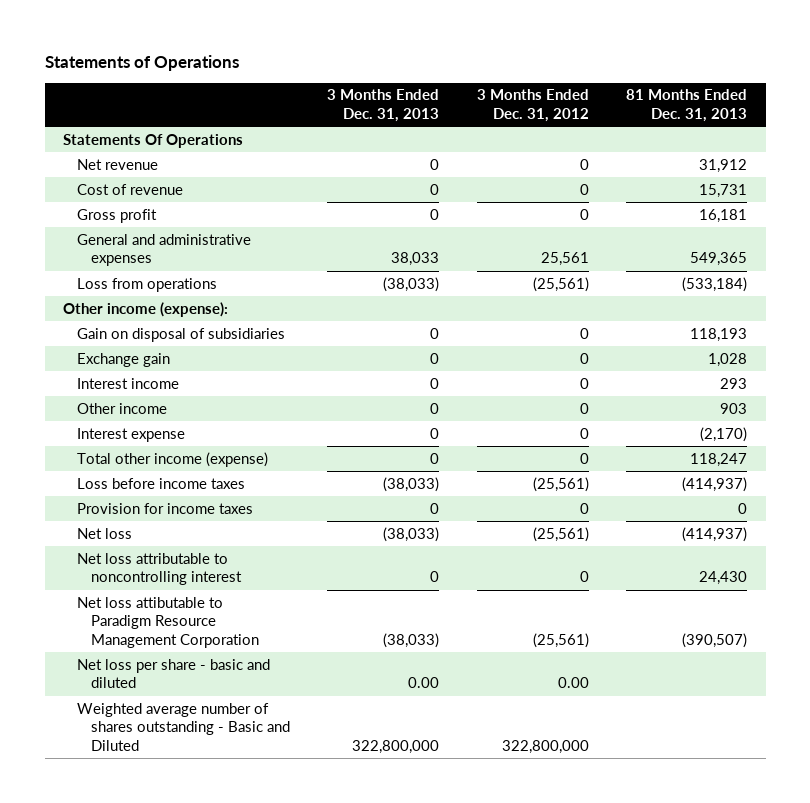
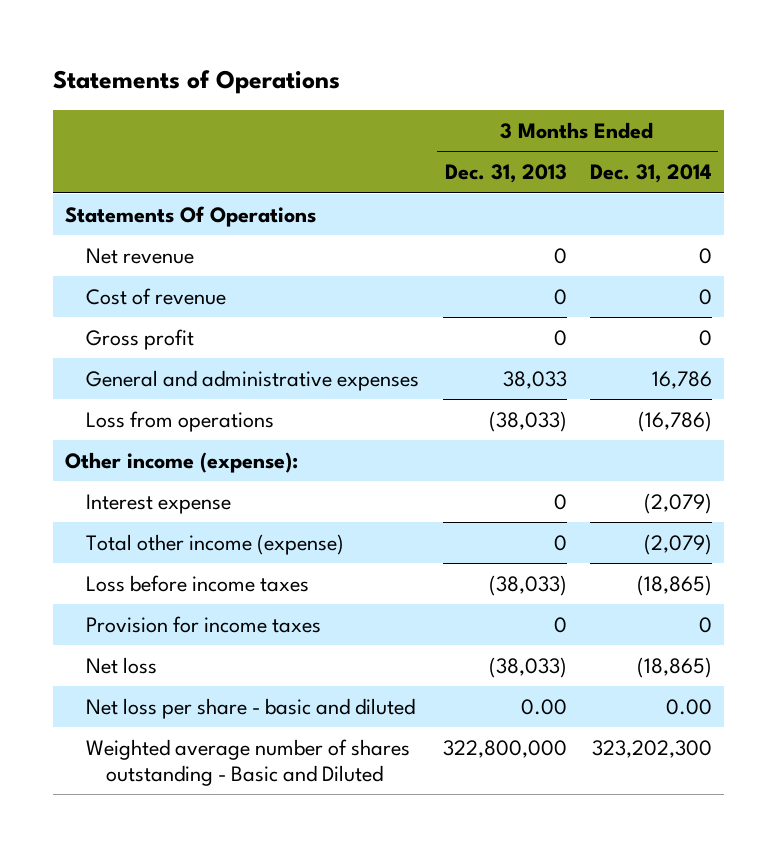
[476,89,589,122] 3 Months Ended Dec. 31, 2012 -> none
[626,89,748,122] 81 Months Ended Dec. 31, 2013 -> none
none -> [590,164,713,184] Dec. 31, 2014
[77,327,286,342] Gain on disposal of subsidiaries -> none
[77,352,171,367] Exchange gain -> none
[77,377,180,389] Interest income -> none
[77,402,168,414] Other income -> none
[77,552,242,586] Net loss attributable to noncontrolling interest -> none
[77,596,259,648] Net loss attibutable to Paradigm Resource Management Corporation -> none

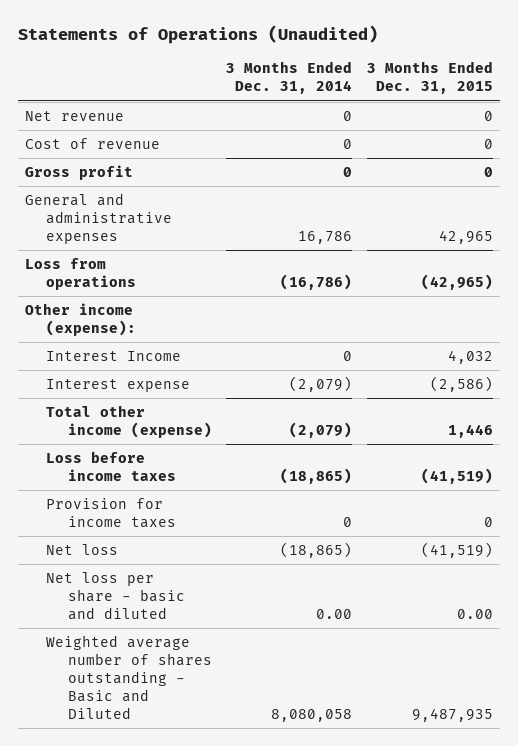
[53,69,341,94] Statements of Operations -> [17,25,378,45] Statements of Operations (Unaudited)
[444,164,567,184] Dec. 31, 2013 -> none
none -> [366,61,493,95] 3 Months Ended Dec. 31, 2015
[65,205,317,227] Statements Of Operations -> none
none -> [46,351,182,362] Interest Income
[592,739,713,758] 323,202,300 -> [271,709,353,723] 8,080,058

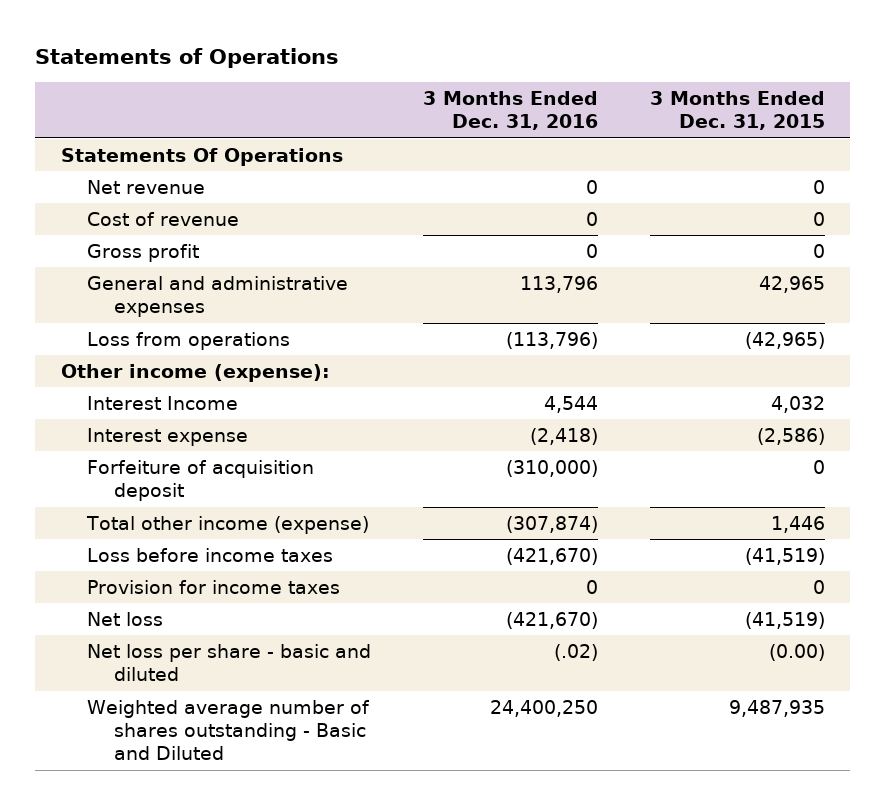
[17,25,378,45] Statements of Operations (Unaudited) -> [35,47,340,68] Statements of Operations
[226,61,353,95] 3 Months Ended Dec. 31, 2014 -> none
none -> [422,90,598,131] 3 Months Ended Dec. 31, 2016
none -> [61,147,344,166] Statements Of Operations
none -> [87,459,315,502] Forfeiture of acquisition deposit
[456,609,493,620] 0.00 -> [768,643,825,661] (0.00)

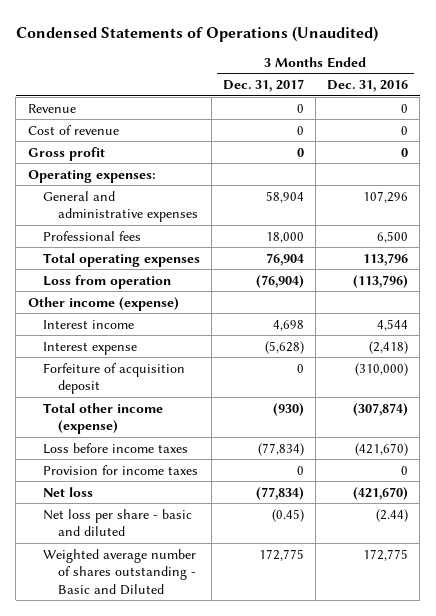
[35,47,340,68] Statements of Operations -> [15,25,378,42] Condensed Statements of Operations (Unaudited)
[649,90,825,131] 3 Months Ended Dec. 31, 2015 -> none
none -> [222,79,304,93] Dec. 31, 2017
[61,147,344,166] Statements Of Operations -> none
[87,179,206,194] Net revenue -> [27,103,76,113] Revenue
none -> [27,169,156,183] Operating expenses:
[519,275,598,293] 113,796 -> [363,190,409,203] 107,296
none -> [42,230,141,241] Professional fees
none -> [42,252,200,267] Total operating expenses
[87,331,291,350] Loss from operations -> [42,274,171,289] Loss from operation
[61,363,331,382] Other income (expense): -> [27,296,179,311] Other income (expense)
[87,395,239,410] Interest Income -> [42,319,134,329] Interest income
[553,643,598,661] (.02) -> [376,508,409,522] (2.44)
[489,699,598,717] 24,400,250 -> [363,548,409,561] 172,775

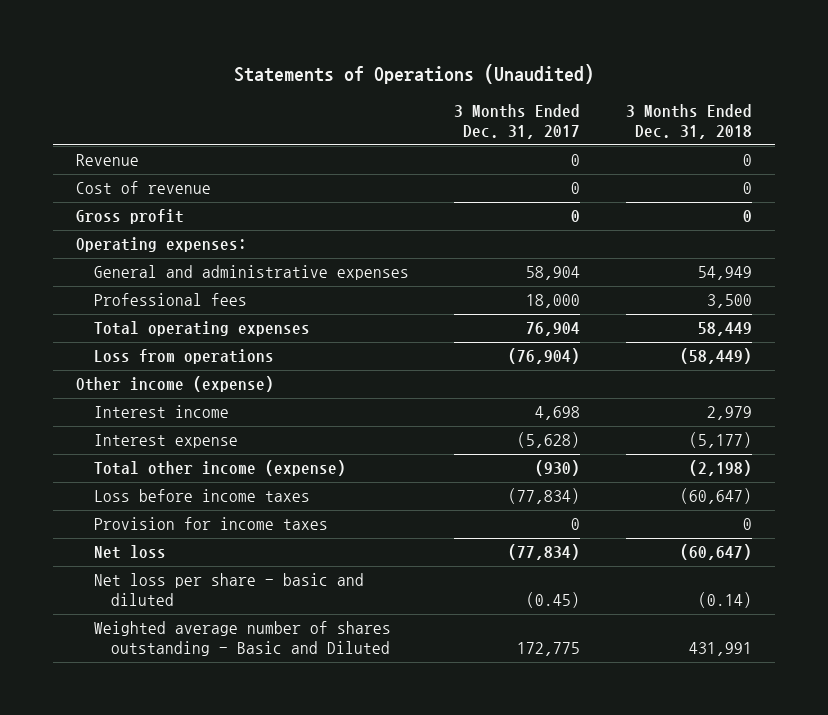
[15,25,378,42] Condensed Statements of Operations (Unaudited) -> [233,63,594,84] Statements of Operations (Unaudited)
[327,80,409,93] Dec. 31, 2016 -> none
none -> [625,104,752,140] 3 Months Ended Dec. 31, 2018
[42,274,171,289] Loss from operation -> [93,349,274,365] Loss from operations
[42,362,185,395] Forfeiture of acquisition deposit -> none

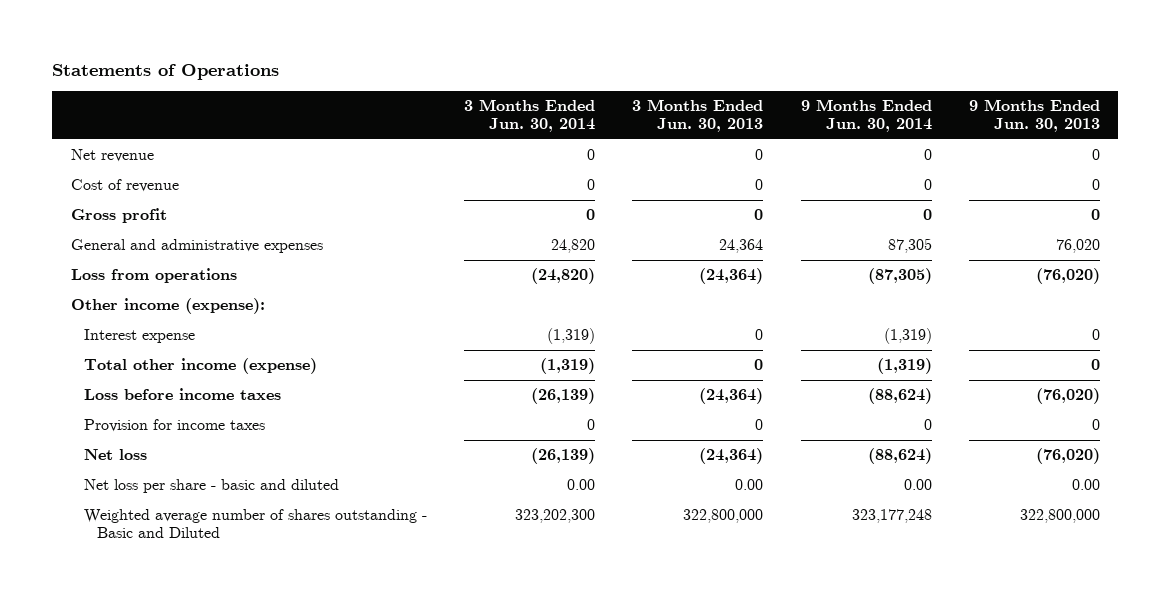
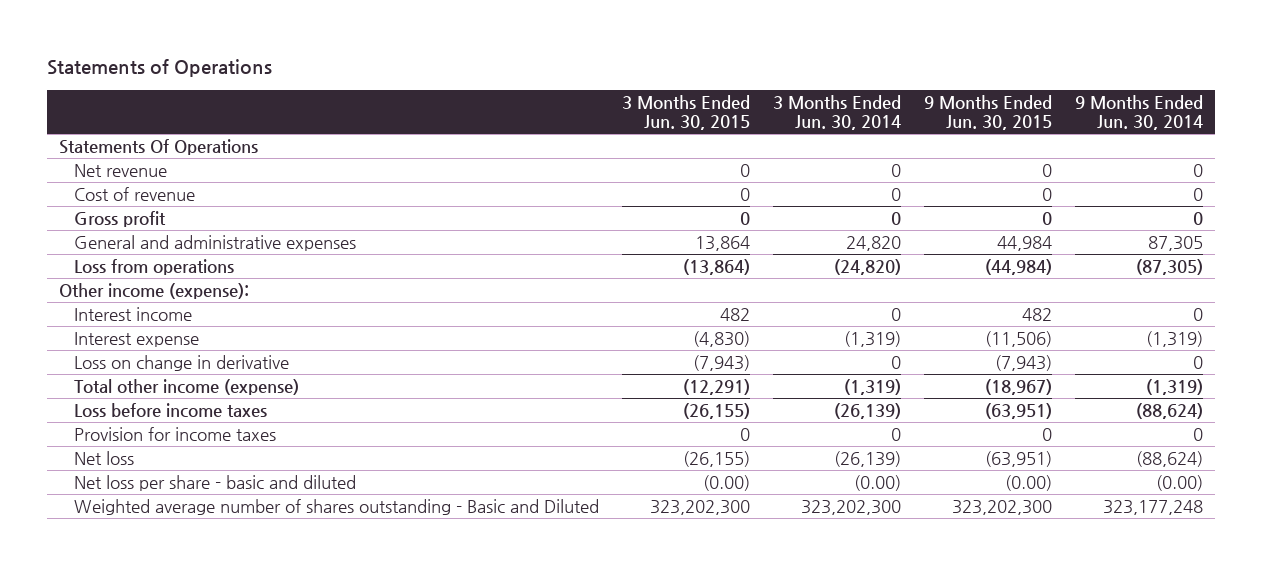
[632,99,764,133] 3 Months Ended Jun. 30, 2013 -> none
[968,99,1100,133] 9 Months Ended Jun. 30, 2013 -> none
none -> [621,94,750,130] 3 Months Ended Jun. 30, 2015
none -> [924,94,1053,130] 9 Months Ended Jun. 30, 2015
none -> [59,138,259,155] Statements Of Operations
none -> [73,306,192,321] Interest income
none -> [73,354,289,371] Loss on change in derivative
[567,479,596,491] 0.00 -> [853,474,901,491] (0.00)
[903,479,932,491] 0.00 -> [1156,474,1204,491] (0.00)

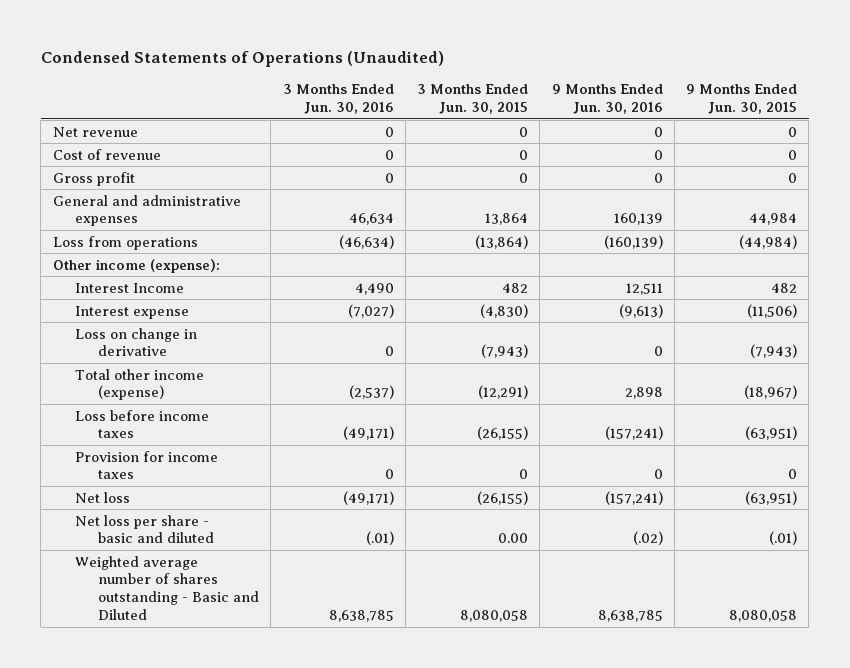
[47,59,273,78] Statements of Operations -> [40,51,444,68] Condensed Statements of Operations (Unaudited)
[772,94,901,130] 3 Months Ended Jun. 30, 2014 -> none
[1075,94,1204,130] 9 Months Ended Jun. 30, 2014 -> none
none -> [282,84,394,115] 3 Months Ended Jun. 30, 2016
none -> [551,84,663,115] 9 Months Ended Jun. 30, 2016
[59,138,259,155] Statements Of Operations -> none
[73,306,192,321] Interest income -> [75,282,185,293] Interest Income
[702,474,750,491] (0.00) -> [498,533,529,544] 0.00
[1005,474,1053,491] (0.00) -> [769,531,798,546] (.01)
[649,499,750,515] 323,202,300 -> [460,610,529,623] 8,080,058
[952,499,1053,515] 323,202,300 -> [729,610,798,623] 8,080,058

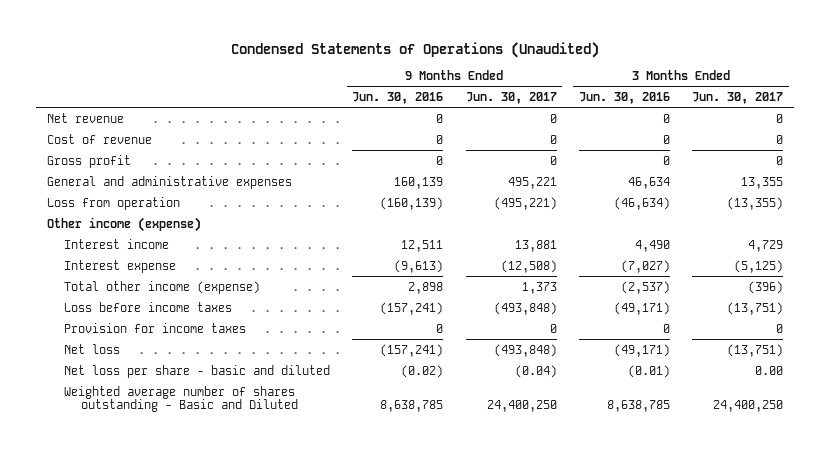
[417,84,529,115] 3 Months Ended Jun. 30, 2015 -> none
[686,84,798,115] 9 Months Ended Jun. 30, 2015 -> none
none -> [465,91,557,104] Jun. 30, 2017
none -> [692,91,784,104] Jun. 30, 2017
[52,235,198,250] Loss from operations -> [46,196,180,210] Loss from operation
[52,258,220,273] Other income (expense): -> [46,216,201,232] Other income (expense)
[75,282,185,293] Interest Income -> [63,238,169,249] Interest income
[75,327,198,357] Loss on change in derivative -> none
[365,531,394,546] (.01) -> [627,364,670,378] (0.01)
[632,531,663,546] (.02) -> [401,364,444,378] (0.02)

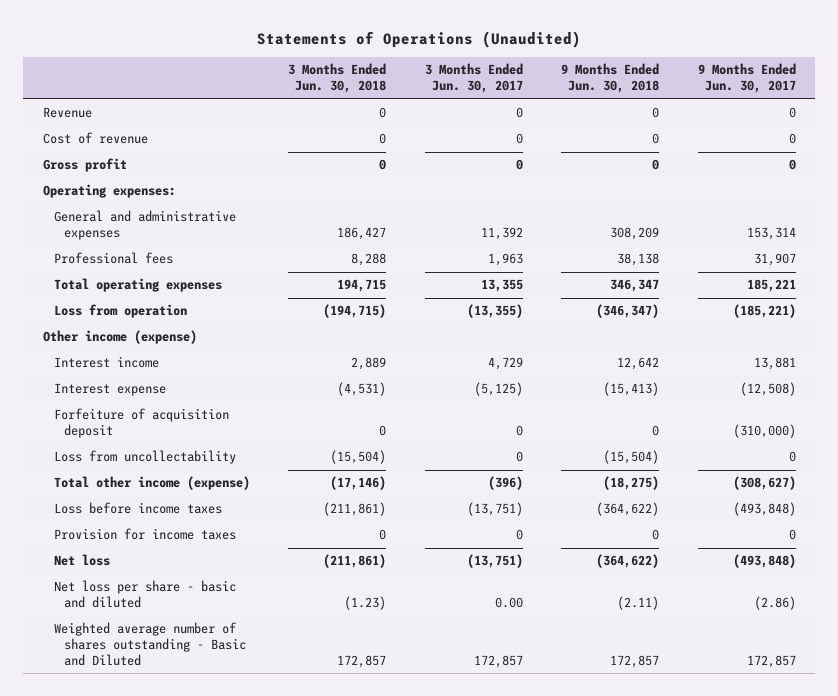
[231,41,600,58] Condensed Statements of Operations (Unaudited) -> [257,30,582,48] Statements of Operations (Unaudited)
[352,91,444,104] Jun. 30, 2016 -> none
[578,91,670,104] Jun. 30, 2016 -> none
none -> [288,63,387,94] 3 Months Ended Jun. 30, 2018
none -> [561,63,660,94] 9 Months Ended Jun. 30, 2018
[46,112,124,123] Net revenue -> [42,107,92,119] Revenue
none -> [42,184,176,199] Operating expenses:
[507,176,557,189] 495,221 -> [746,227,796,241] 153,314
[741,176,784,189] 13,355 -> [480,227,523,241] 11,392
none -> [53,252,173,265] Professional fees
none -> [53,278,222,293] Total operating expenses
[493,196,557,210] (495,221) -> [732,304,796,319] (185,221)
none -> [53,408,229,439] Forfeiture of acquisition deposit
none -> [53,450,236,465] Loss from uncollectability
[521,281,557,294] 1,373 -> [732,476,796,491] (308,627)
[514,364,557,378] (0.04) -> [753,596,796,611] (2.86)
[486,400,557,413] 24,400,250 -> [746,655,796,669] 172,857
[713,400,784,413] 24,400,250 -> [473,655,523,669] 172,857

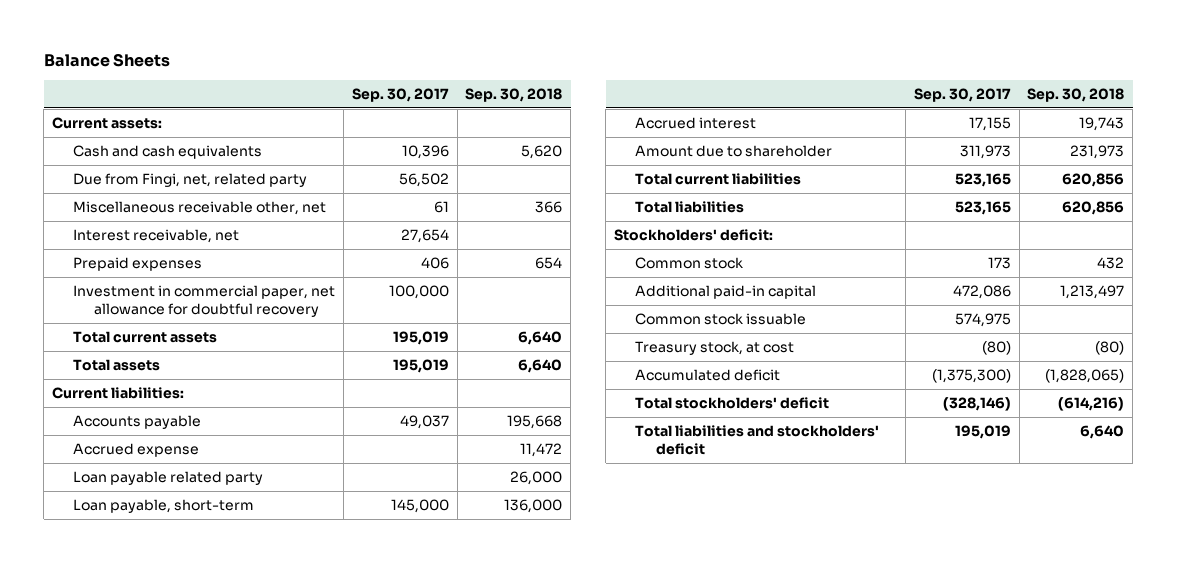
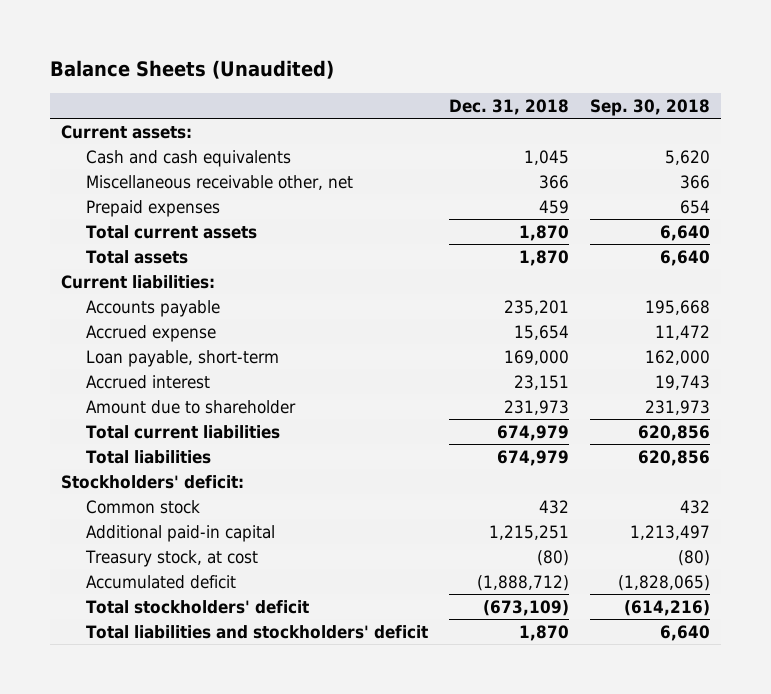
[43,52,170,67] Balance Sheets -> [50,60,335,80] Balance Sheets (Unaudited)
[351,87,449,102] Sep. 30, 2017 -> none
none -> [449,98,570,115] Dec. 31, 2018
[72,173,307,188] Due from Fingi, net, related party -> none
[72,229,239,244] Interest receivable, net -> none
[72,285,335,317] Investment in commercial paper, net allowance for doubtful recovery -> none
[72,471,263,486] Loan payable related party -> none
[504,499,563,514] 136,000 -> [645,349,711,365] 162,000
[634,313,806,326] Common stock issuable -> none

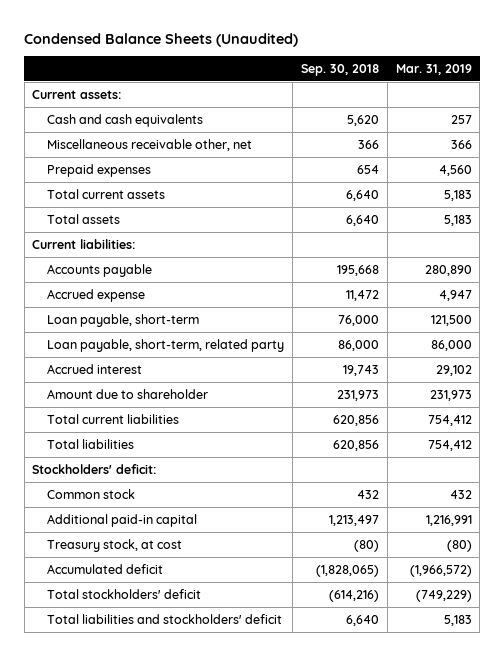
[50,60,335,80] Balance Sheets (Unaudited) -> [24,32,299,47] Condensed Balance Sheets (Unaudited)
[449,98,570,115] Dec. 31, 2018 -> none
none -> [395,63,472,75] Mar. 31, 2019
[645,349,711,365] 162,000 -> [337,314,379,326] 76,000
none -> [47,338,285,352] Loan payable, short-term, related party

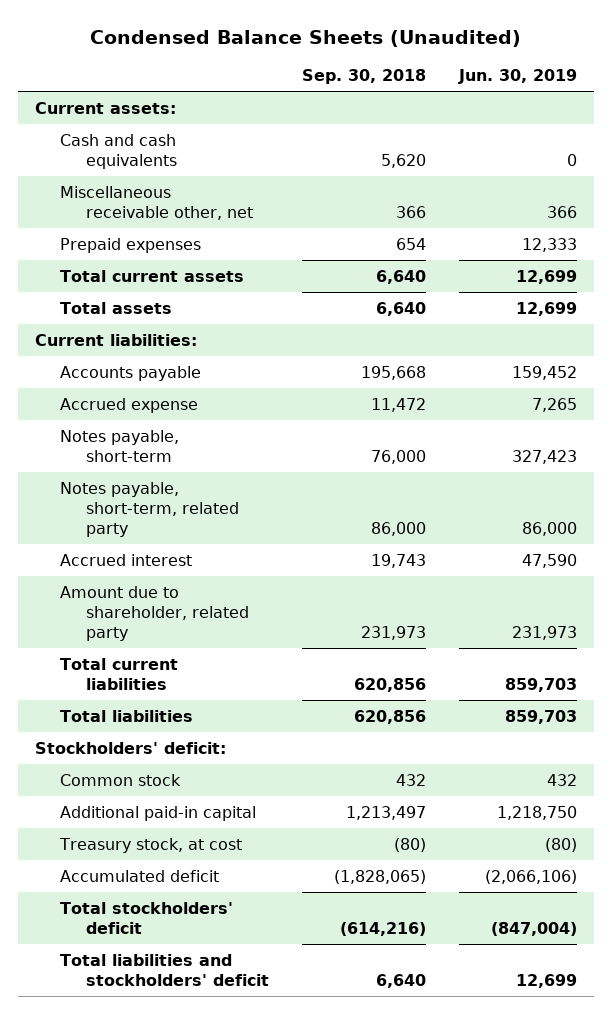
[395,63,472,75] Mar. 31, 2019 -> none
none -> [458,69,578,85] Jun. 30, 2019
[47,313,200,327] Loan payable, short-term -> [60,429,180,462] Notes payable, short-term
[47,338,285,352] Loan payable, short-term, related party -> [60,481,239,538] Notes payable, short-term, related party
[47,388,209,399] Amount due to shareholder -> [60,585,249,642] Amount due to shareholder, related party

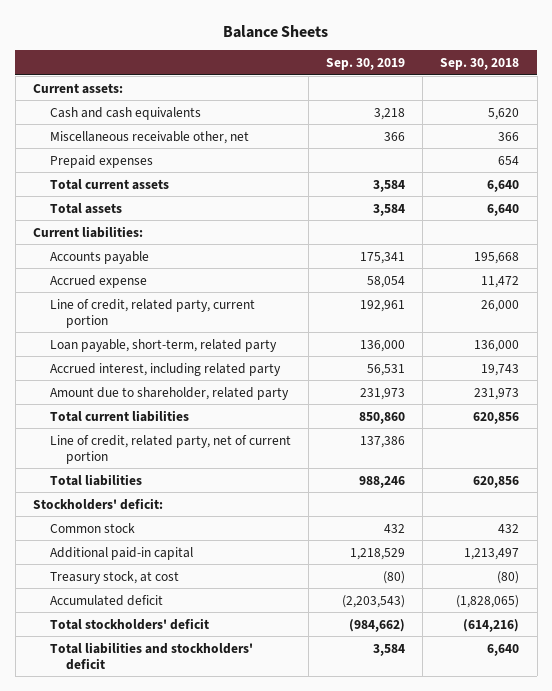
[90,29,522,47] Condensed Balance Sheets (Unaudited) -> [223,24,329,38] Balance Sheets
[458,69,578,85] Jun. 30, 2019 -> none
none -> [326,58,406,71] Sep. 30, 2019
[60,429,180,462] Notes payable, short-term -> none
none -> [49,298,255,328] Line of credit, related party, current portion
[60,481,239,538] Notes payable, short-term, related party -> [49,338,277,352] Loan payable, short-term, related party
[371,522,427,537] 86,000 -> [474,339,520,352] 136,000
[60,553,193,566] Accrued interest -> [49,362,281,376] Accrued interest, including related party
none -> [49,434,291,464] Line of credit, related party, net of current portion

